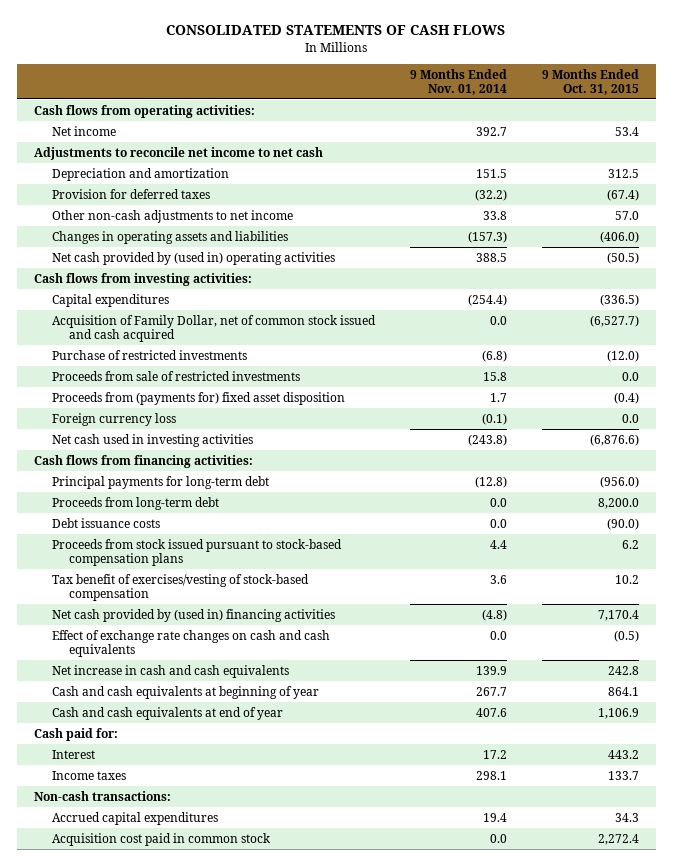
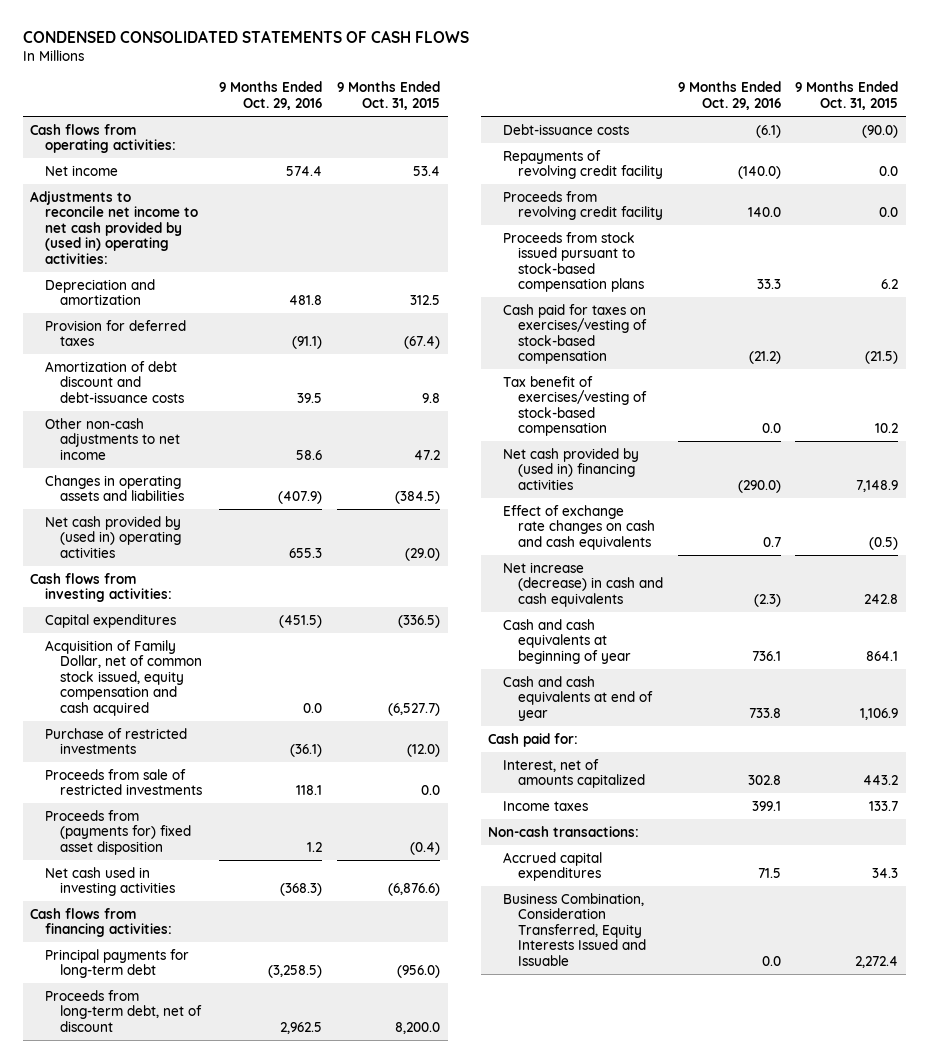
[166,25,506,36] CONSOLIDATED STATEMENTS OF CASH FLOWS -> [22,30,469,44] CONDENSED CONSOLIDATED STATEMENTS OF CASH FLOWS
[409,68,507,95] 9 Months Ended Nov. 01, 2014 -> none
none -> [219,81,323,110] 9 Months Ended Oct. 29, 2016
[34,146,324,160] Adjustments to reconcile net income to net cash -> [30,190,198,264] Adjustments to reconcile net income to net cash provided by (used in) operating activities:
none -> [44,360,184,403] Amortization of debt discount and debt-issuance costs
[614,210,639,220] 57.0 -> [414,449,441,460] 47.2
[599,230,639,243] (406.0) -> [395,491,441,505] (384.5)
[606,251,639,264] (50.5) -> [405,547,441,561] (29.0)
[51,314,376,343] Acquisition of Family Dollar, net of common stock issued and cash acquired -> [44,639,202,716] Acquisition of Family Dollar, net of common stock issued, equity compensation and cash acquired
[51,412,176,426] Foreign currency loss -> none
[51,496,219,510] Proceeds from long-term debt -> [44,989,202,1032] Proceeds from long-term debt, net of discount
[51,517,160,528] Debt issuance costs -> [503,123,630,135] Debt-issuance costs
none -> [503,149,663,180] Repayments of revolving credit facility
none -> [503,190,663,221] Proceeds from revolving credit facility
none -> [503,303,647,365] Cash paid for taxes on exercises/vesting of stock-based compensation
[597,609,639,621] 7,170.4 -> [856,479,899,492] 7,148.9
[51,664,289,678] Net increase in cash and cash equivalents -> [503,561,663,607] Net increase (decrease) in cash and cash equivalents
[51,749,95,759] Interest -> [503,758,645,789] Interest, net of amounts capitalized
[51,832,271,846] Acquisition cost paid in common stock -> [503,892,646,966] Business Combination, Consideration Transferred, Equity Interests Issued and Issuable

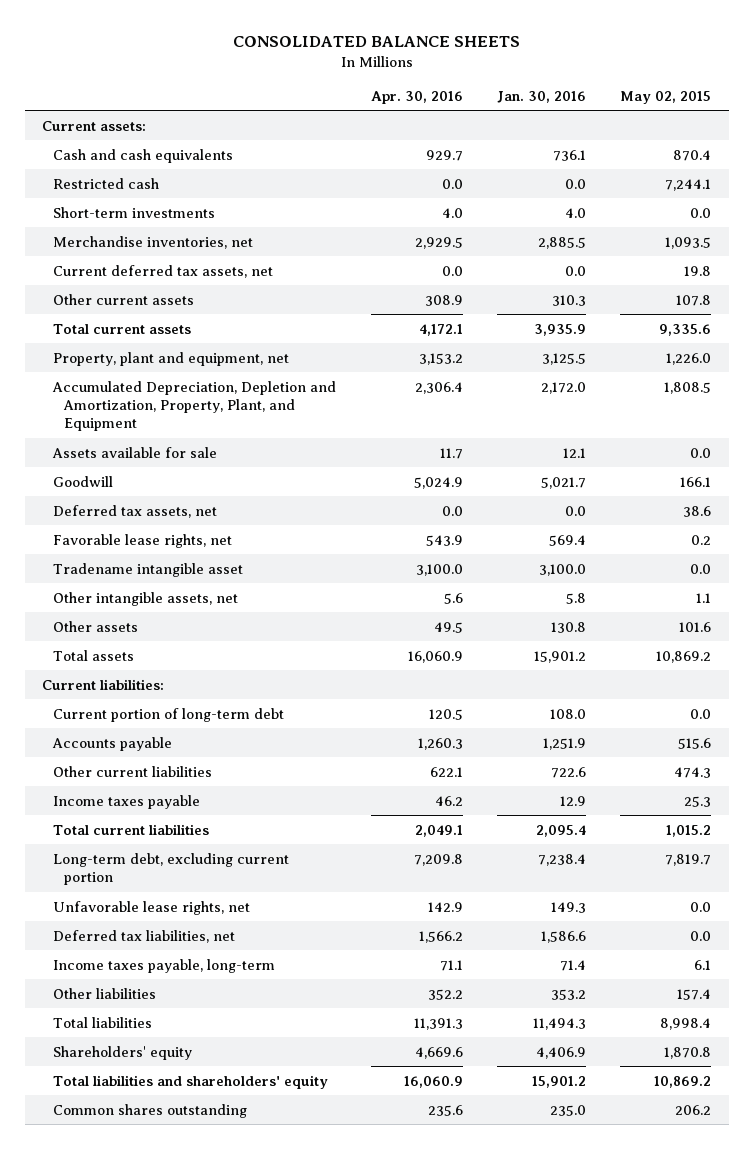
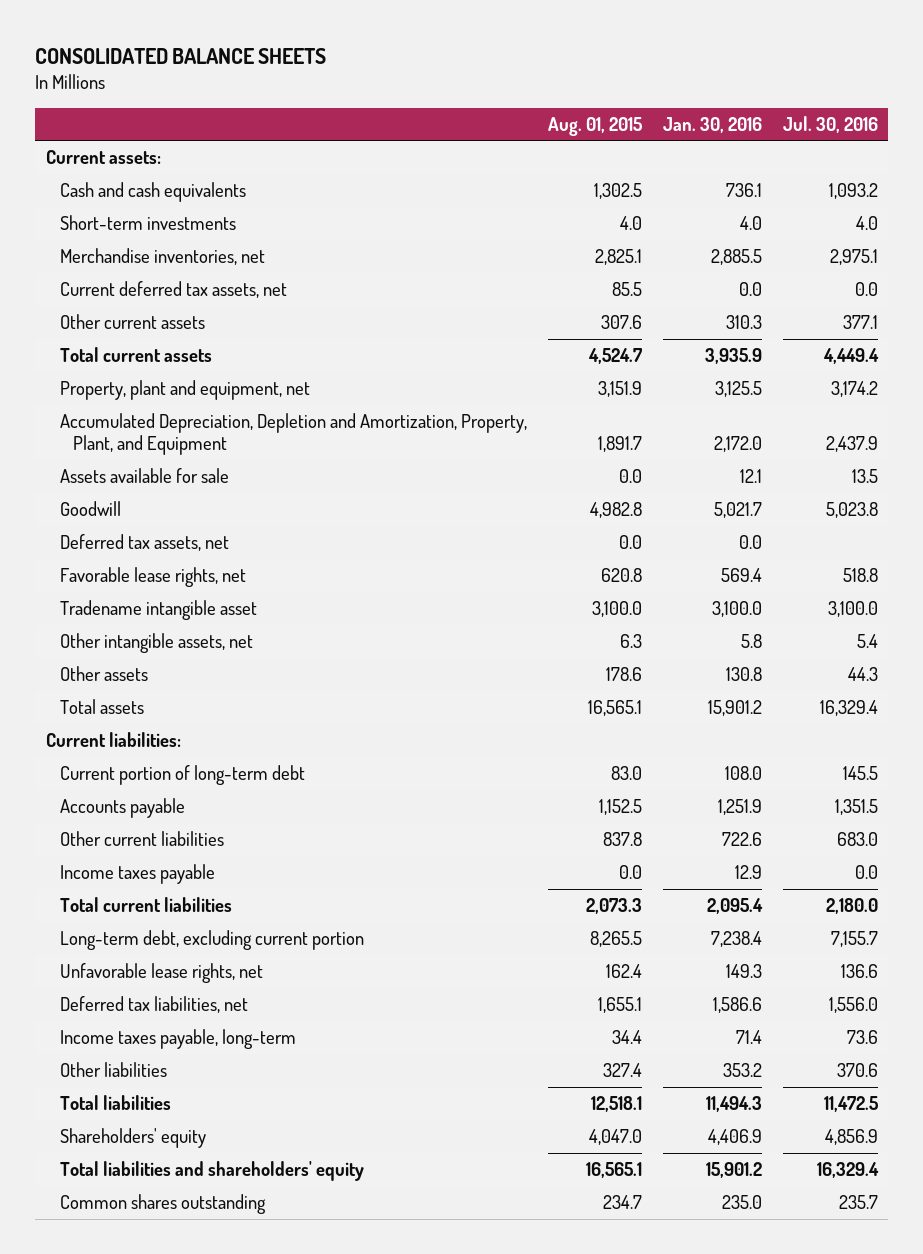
[370,90,463,104] Apr. 30, 2016 -> none
[620,90,712,104] May 02, 2015 -> none
none -> [547,116,642,136] Aug. 01, 2015
none -> [782,115,878,133] Jul. 30, 2016
[53,177,160,189] Restricted cash -> none

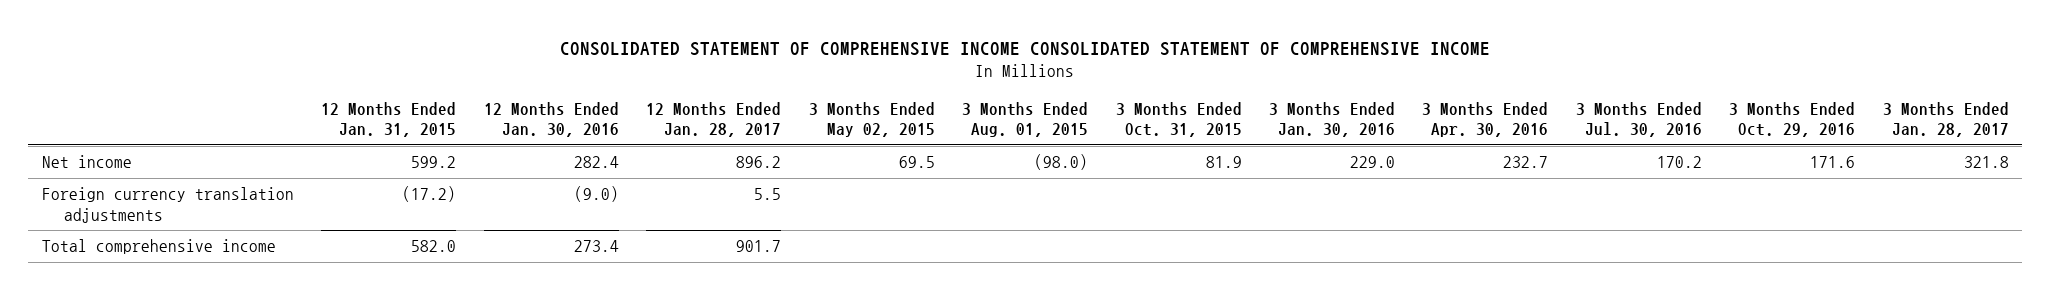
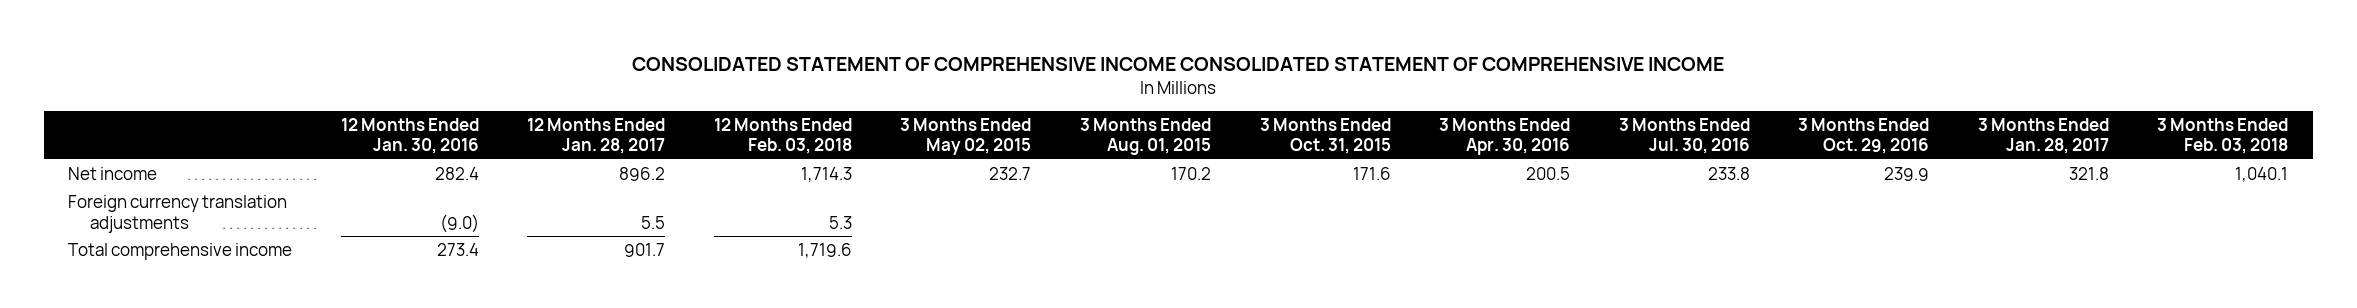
[321,101,457,137] 12 Months Ended Jan. 31, 2015 -> none
[1268,101,1395,137] 3 Months Ended Jan. 30, 2016 -> none
none -> [713,117,852,155] 12 Months Ended Feb. 03, 2018
none -> [2157,117,2289,155] 3 Months Ended Feb. 03, 2018
[898,156,935,169] 69.5 -> [989,167,1032,181] 232.7
[1034,154,1089,171] (98.0) -> [1171,167,1212,181] 170.2
[1205,156,1242,169] 81.9 -> [1352,167,1391,181] 171.6
[1503,156,1549,169] 232.7 -> [1526,167,1571,181] 200.5
[1656,156,1702,169] 170.2 -> [1707,167,1750,181] 233.8
[1810,156,1856,169] 171.6 -> [1884,167,1930,182] 239.9

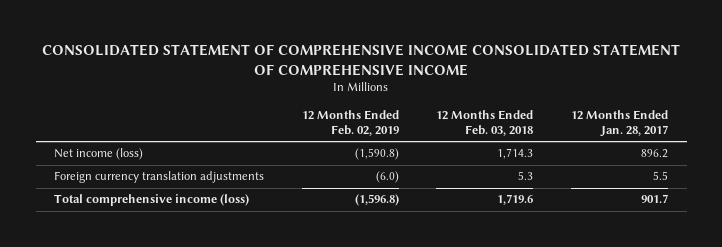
[340,117,479,155] 12 Months Ended Jan. 30, 2016 -> none
[900,117,1032,156] 3 Months Ended May 02, 2015 -> none
[1080,117,1212,156] 3 Months Ended Aug. 01, 2015 -> none
[1259,117,1391,155] 3 Months Ended Oct. 31, 2015 -> none
[1439,117,1571,156] 3 Months Ended Apr. 30, 2016 -> none
[1618,117,1750,155] 3 Months Ended Jul. 30, 2016 -> none
[1798,117,1930,155] 3 Months Ended Oct. 29, 2016 -> none
[1977,117,2109,155] 3 Months Ended Jan. 28, 2017 -> none
[2157,117,2289,155] 3 Months Ended Feb. 03, 2018 -> none
none -> [301,110,399,137] 12 Months Ended Feb. 02, 2019
[68,167,158,181] Net income -> [54,148,144,161] Net income (loss)
[68,243,293,261] Total comprehensive income -> [54,194,250,207] Total comprehensive income (loss)

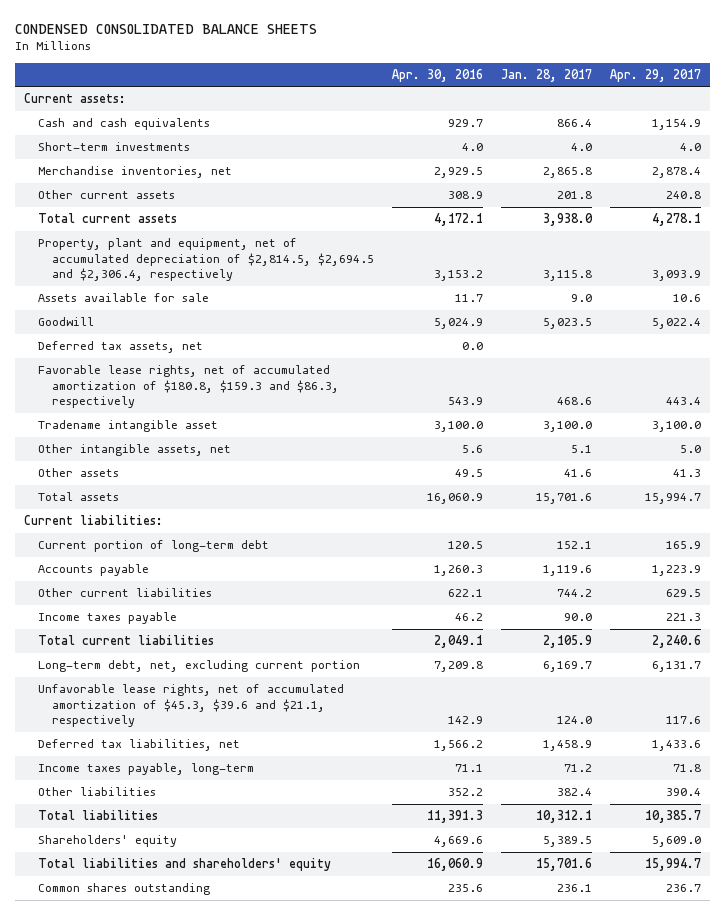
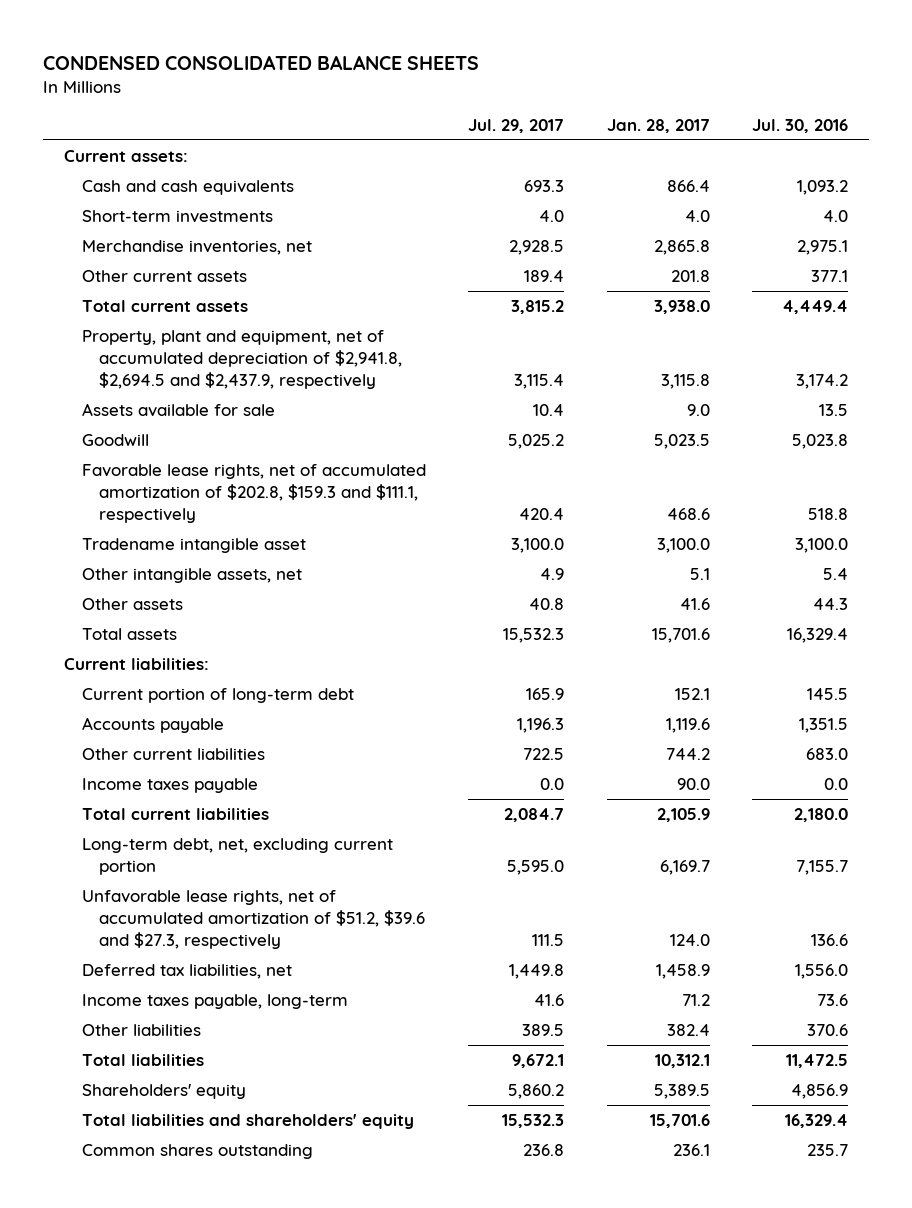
[392,68,484,82] Apr. 30, 2016 -> none
[609,68,701,82] Apr. 29, 2017 -> none
none -> [468,119,565,134] Jul. 29, 2017
none -> [752,119,849,134] Jul. 30, 2016
[38,238,375,282] Property, plant and equipment, net of accumulated depreciation of $2,814.5, $2,694.5 and $2,306.4, respectively -> [81,330,403,390] Property, plant and equipment, net of accumulated depreciation of $2,941.8, $2,694.5 and $2,437.9, respectively
[38,341,204,354] Deferred tax assets, net -> none
[38,365,340,409] Favorable lease rights, net of accumulated amortization of $180.8, $159.3 and $86.3, respectively -> [81,464,426,524] Favorable lease rights, net of accumulated amortization of $202.8, $159.3 and $111.1, respectively
[38,684,345,728] Unfavorable lease rights, net of accumulated amortization of $45.3, $39.6 and $21.1, respectively -> [81,890,426,950] Unfavorable lease rights, net of accumulated amortization of $51.2, $39.6 and $27.3, respectively

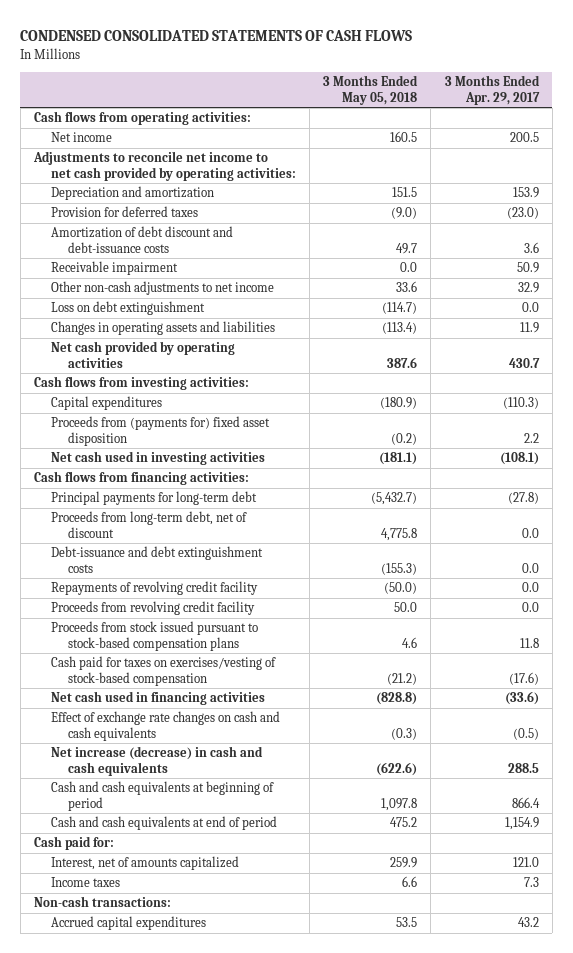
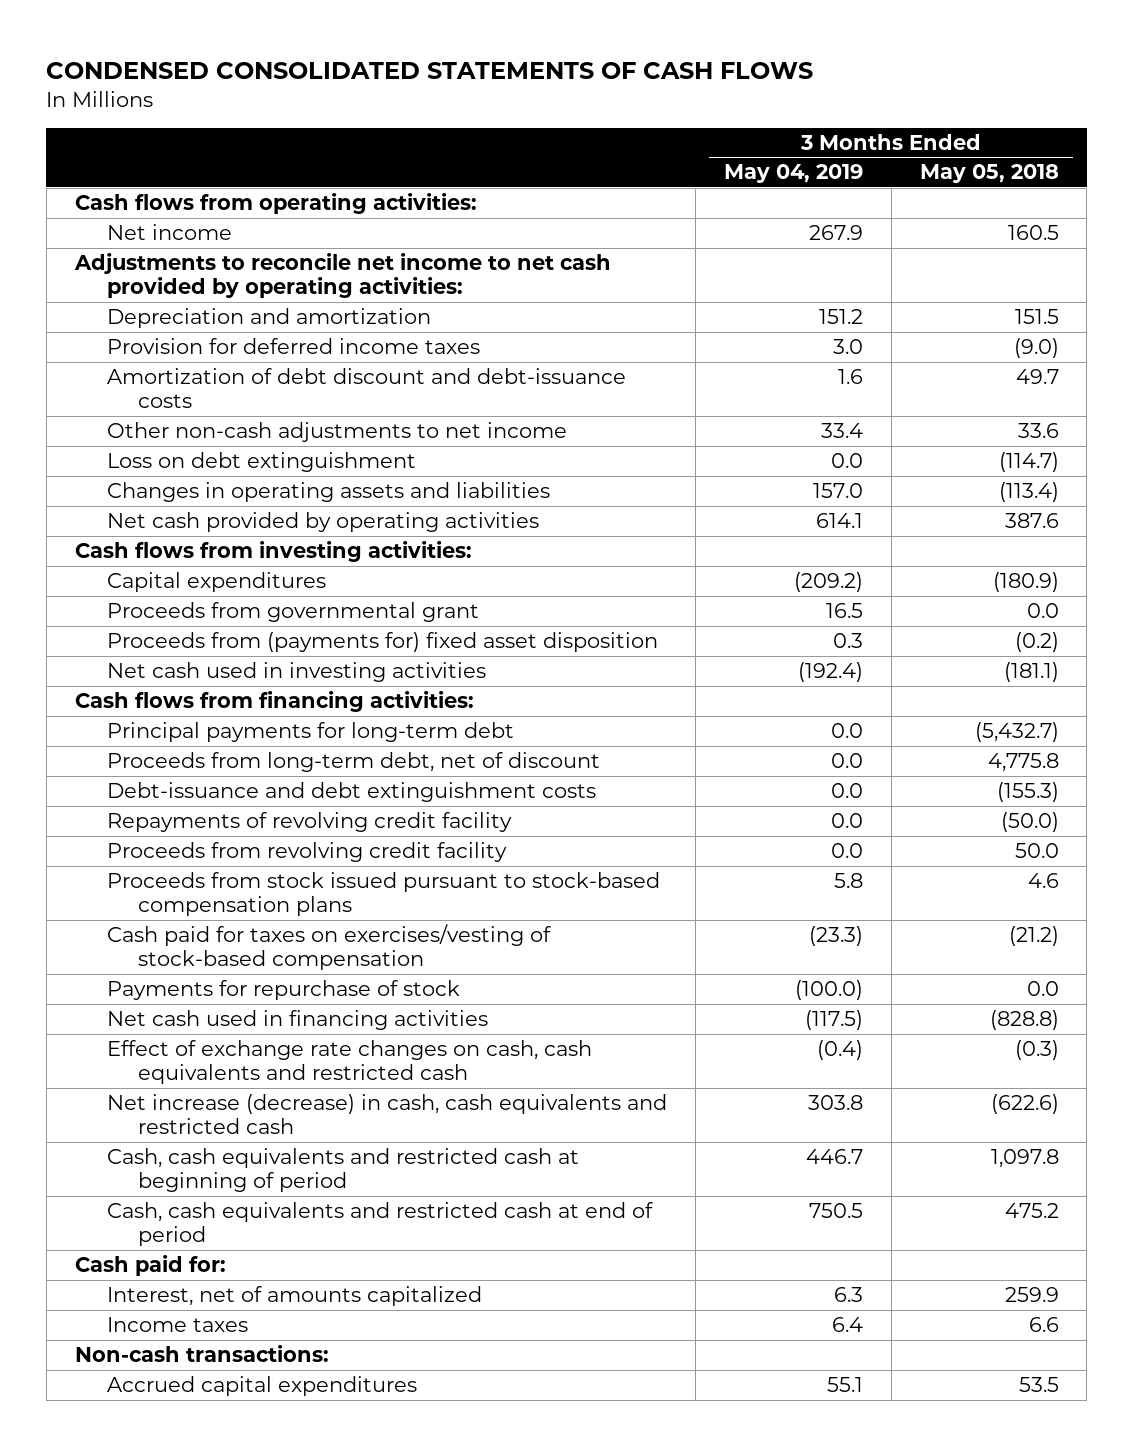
[444,75,540,105] 3 Months Ended Apr. 29, 2017 -> none
none -> [723,164,863,184] May 04, 2019
[50,206,198,218] Provision for deferred taxes -> [106,338,480,355] Provision for deferred income taxes
[50,261,178,276] Receivable impairment -> none
none -> [106,602,479,623] Proceeds from governmental grant
none -> [106,980,460,1001] Payments for repurchase of stock
[50,711,280,741] Effect of exchange rate changes on cash and cash equivalents -> [106,1040,592,1085] Effect of exchange rate changes on cash, cash equivalents and restricted cash
[50,746,263,776] Net increase (decrease) in cash and cash equivalents -> [106,1094,667,1135] Net increase (decrease) in cash, cash equivalents and restricted cash
[50,781,274,811] Cash and cash equivalents at beginning of period -> [106,1148,579,1193] Cash, cash equivalents and restricted cash at beginning of period
[50,816,277,831] Cash and cash equivalents at end of period -> [106,1202,653,1247] Cash, cash equivalents and restricted cash at end of period

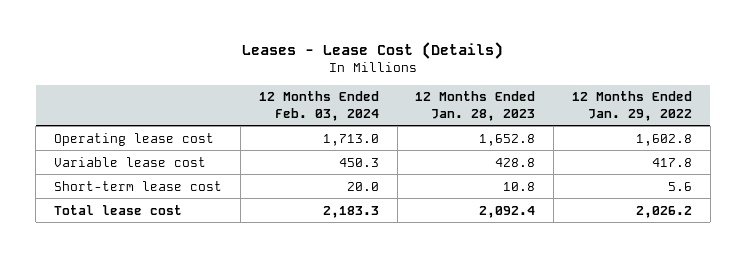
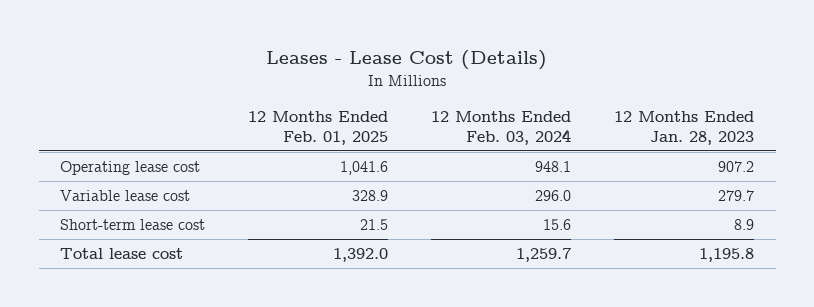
[572,91,693,121] 12 Months Ended Jan. 29, 2022 -> none
none -> [248,110,389,145] 12 Months Ended Feb. 01, 2025
[322,133,379,146] 1,713.0 -> [535,160,572,172] 948.1
[479,133,536,146] 1,652.8 -> [718,160,755,172] 907.2
[338,157,379,167] 450.3 -> [535,189,572,201] 296.0
[495,157,536,167] 428.8 -> [718,189,755,201] 279.7
[346,181,379,191] 20.0 -> [543,218,572,230] 15.6
[503,181,536,191] 10.8 -> [734,218,755,230] 8.9
[322,205,379,218] 2,183.3 -> [516,247,572,262] 1,259.7
[479,205,536,218] 2,092.4 -> [699,247,755,262] 1,195.8

